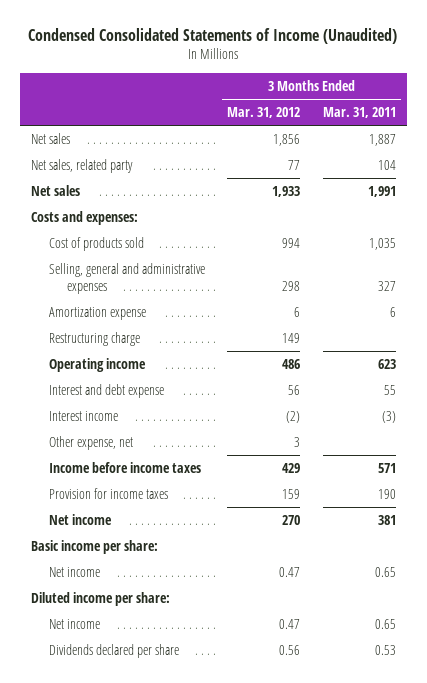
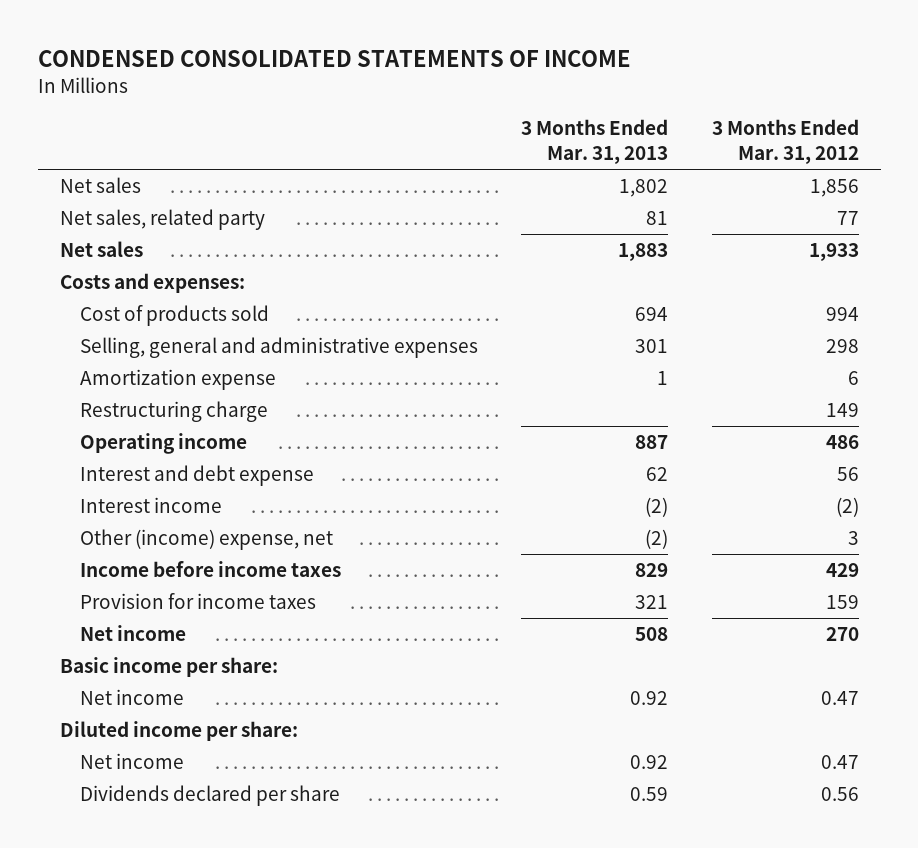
[28,27,398,44] Condensed Consolidated Statements of Income (Unaudited) -> [37,50,631,68] CONDENSED CONSOLIDATED STATEMENTS OF INCOME
[322,107,396,119] Mar. 31, 2011 -> none
none -> [521,119,669,165] 3 Months Ended Mar. 31, 2013
[48,435,133,450] Other expense, net -> [79,528,333,550] Other (income) expense, net

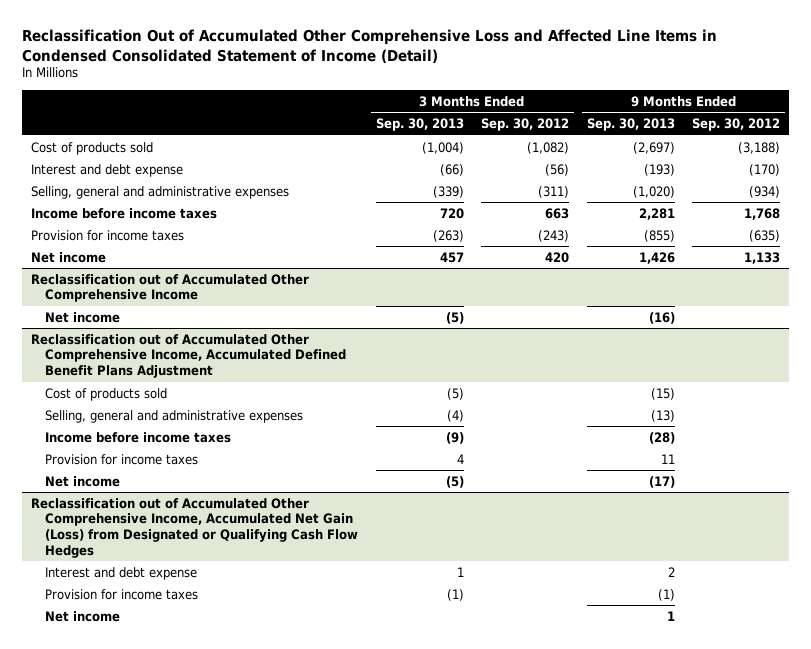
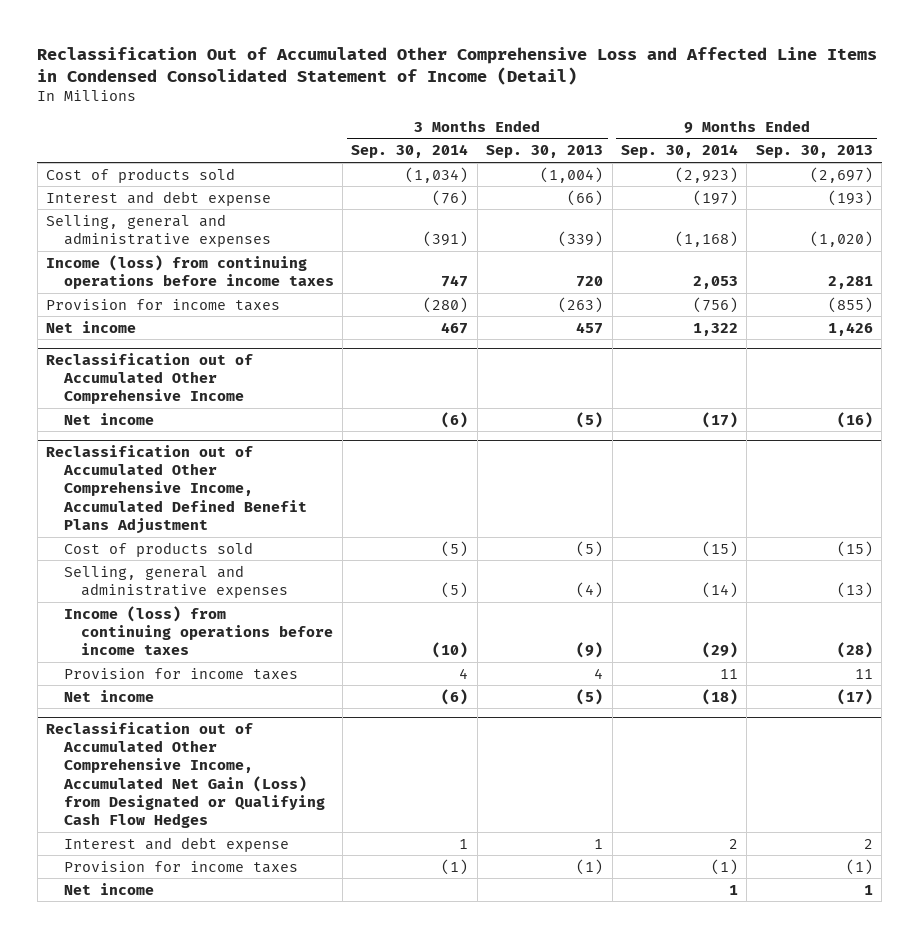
[481,118,570,132] Sep. 30, 2012 -> none
[692,118,781,132] Sep. 30, 2012 -> none
none -> [351,144,469,159] Sep. 30, 2014
none -> [620,144,738,159] Sep. 30, 2014
[30,207,217,219] Income before income taxes -> [46,254,334,289] Income (loss) from continuing operations before income taxes
[44,431,231,443] Income before income taxes -> [63,605,334,656] Income (loss) from continuing operations before income taxes

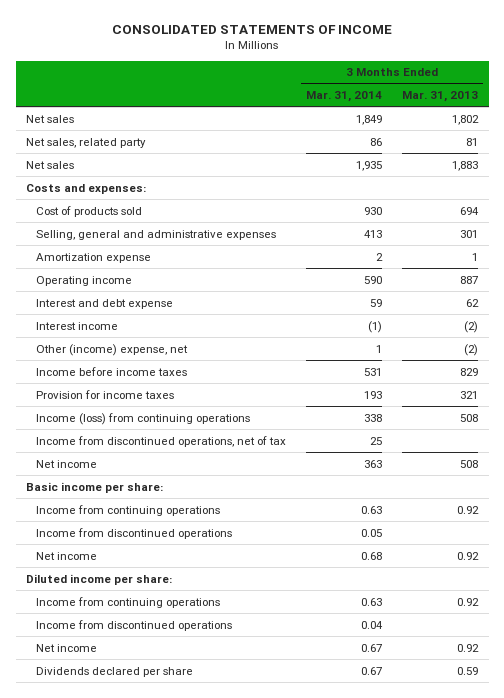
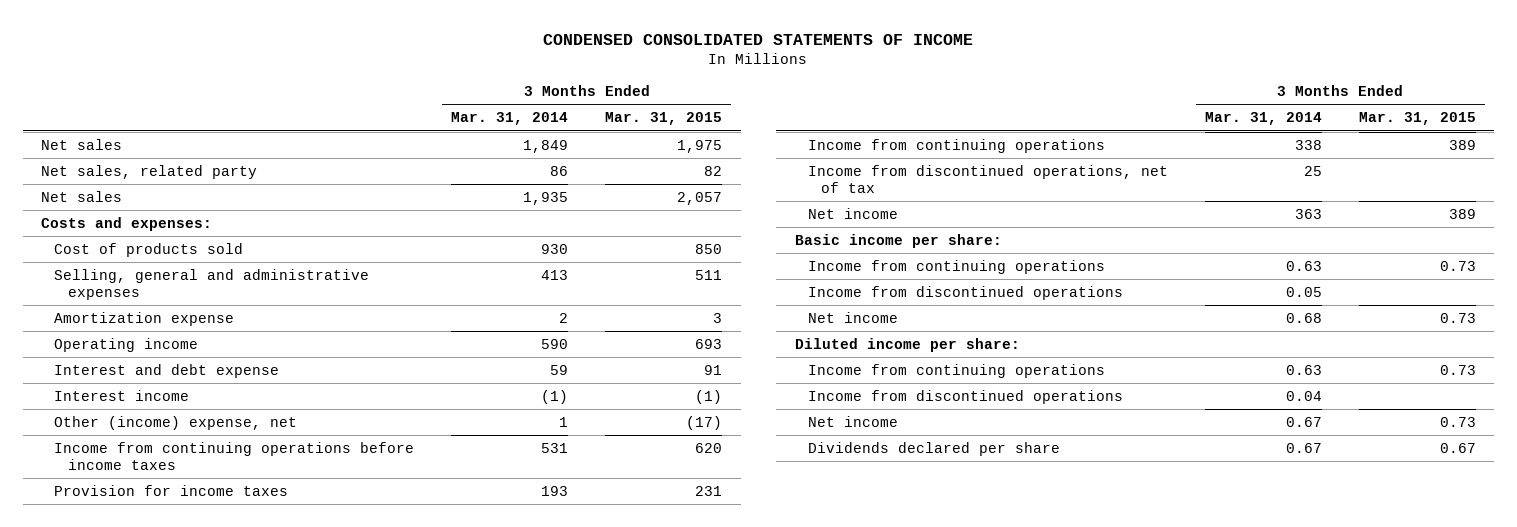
[112,24,393,34] CONSOLIDATED STATEMENTS OF INCOME -> [543,33,974,45] CONDENSED CONSOLIDATED STATEMENTS OF INCOME
[402,91,479,103] Mar. 31, 2013 -> none
none -> [605,112,723,126] Mar. 31, 2015
[35,366,187,376] Income before income taxes -> [54,441,415,470] Income from continuing operations before income taxes
[35,412,250,425] Income (loss) from continuing operations -> [807,138,1105,153] Income from continuing operations

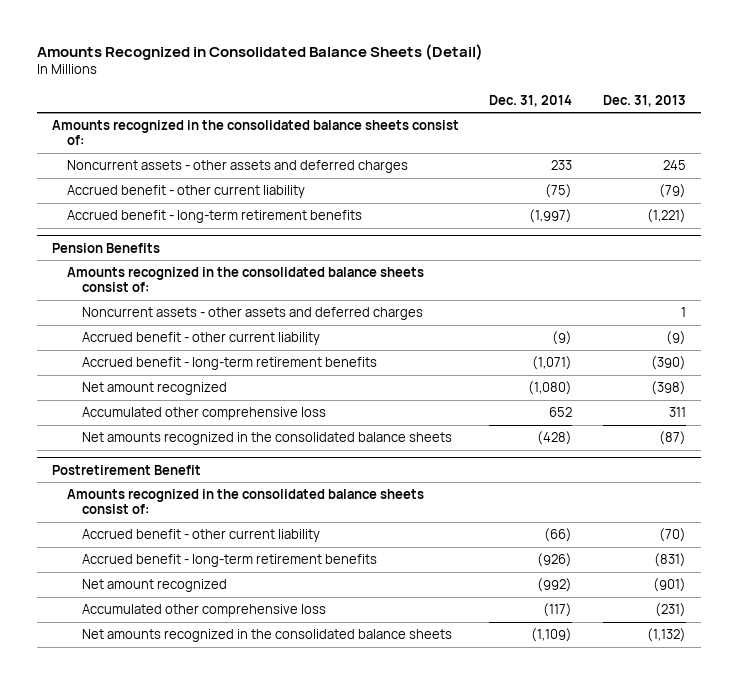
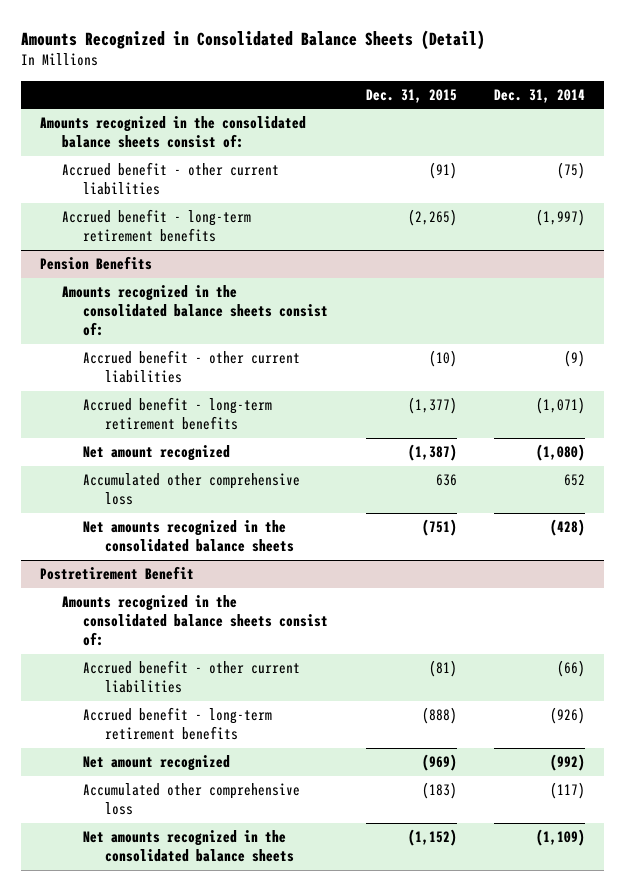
[602,94,686,107] Dec. 31, 2013 -> none
none -> [365,88,457,103] Dec. 31, 2015
[66,160,408,174] Noncurrent assets - other assets and deferred charges -> none
[66,185,305,199] Accrued benefit - other current liability -> [61,162,279,196] Accrued benefit - other current liabilities
[81,307,423,321] Noncurrent assets - other assets and deferred charges -> none
[81,332,320,346] Accrued benefit - other current liability -> [83,350,301,384] Accrued benefit - other current liabilities
[81,529,320,543] Accrued benefit - other current liability -> [83,660,301,694] Accrued benefit - other current liabilities

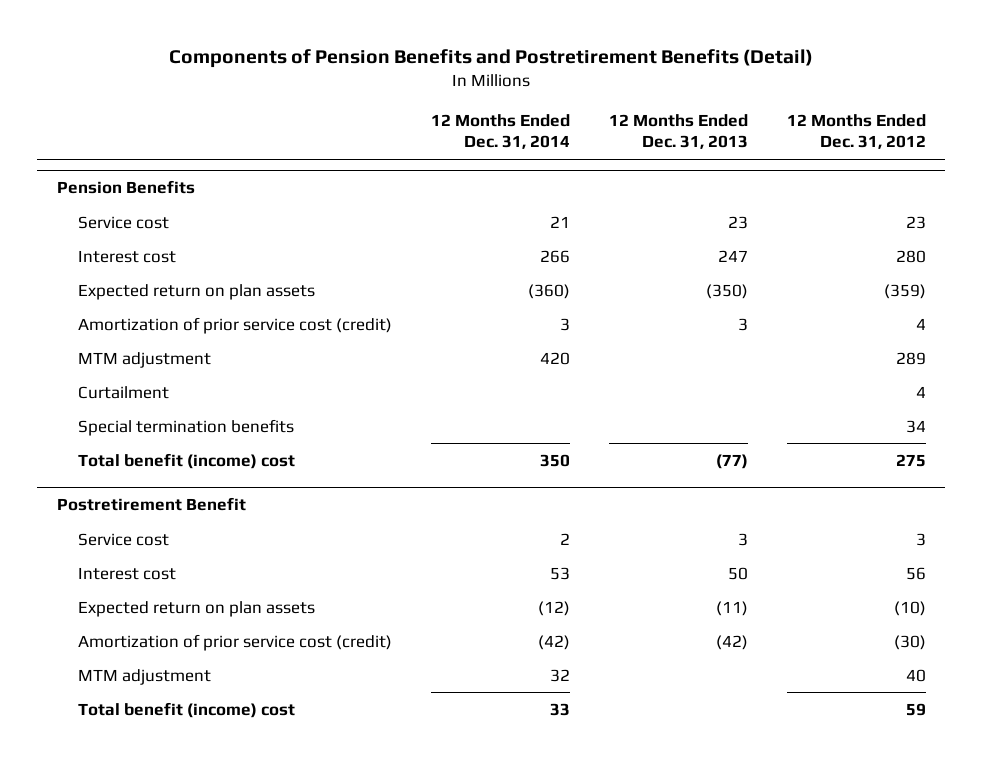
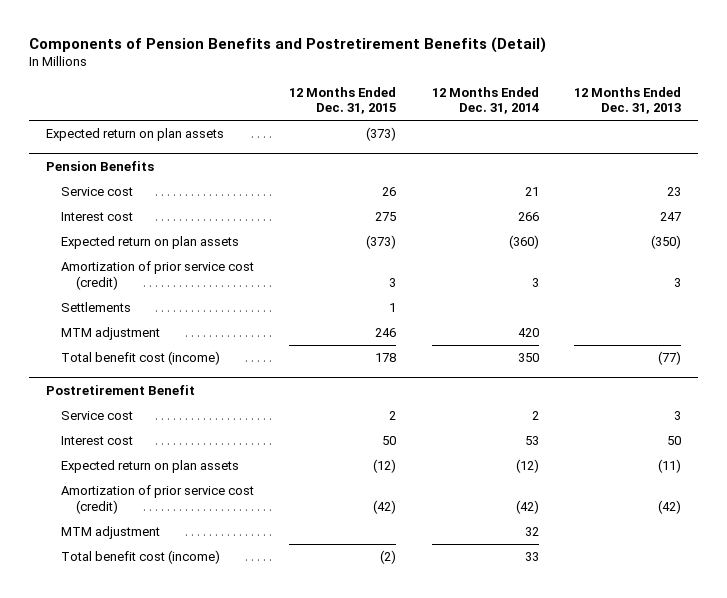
[786,113,926,150] 12 Months Ended Dec. 31, 2012 -> none
none -> [289,86,397,115] 12 Months Ended Dec. 31, 2015
none -> [46,128,225,142] Expected return on plan assets
none -> [61,302,132,313] Settlements
[77,385,169,399] Curtailment -> none
[77,418,294,436] Special termination benefits -> none
[77,452,295,469] Total benefit (income) cost -> [61,351,221,366] Total benefit cost (income)
[77,701,295,718] Total benefit (income) cost -> [61,550,221,565] Total benefit cost (income)

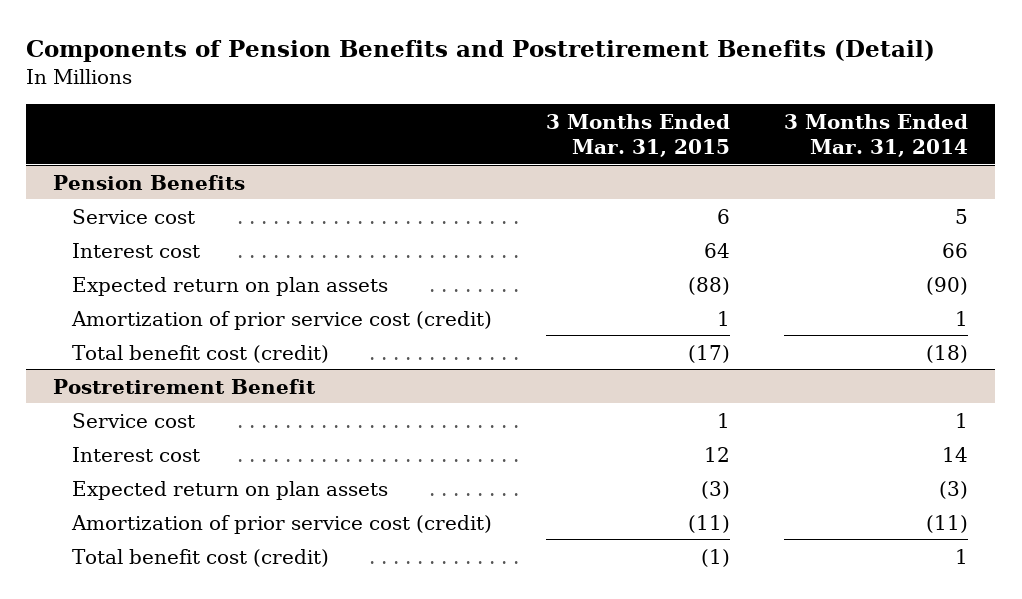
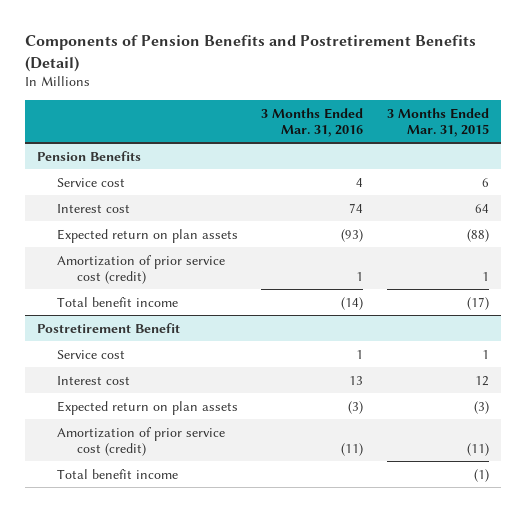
[784,113,969,157] 3 Months Ended Mar. 31, 2014 -> none
none -> [261,107,364,137] 3 Months Ended Mar. 31, 2016
[71,344,329,363] Total benefit cost (credit) -> [56,296,178,307] Total benefit income
[71,548,329,567] Total benefit cost (credit) -> [56,468,178,479] Total benefit income

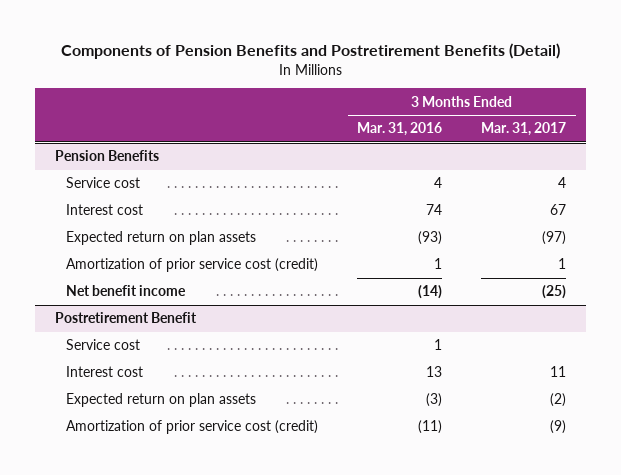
[387,107,490,137] 3 Months Ended Mar. 31, 2015 -> none
none -> [481,122,567,137] Mar. 31, 2017
[56,296,178,307] Total benefit income -> [66,285,187,297] Net benefit income
[56,468,178,479] Total benefit income -> none

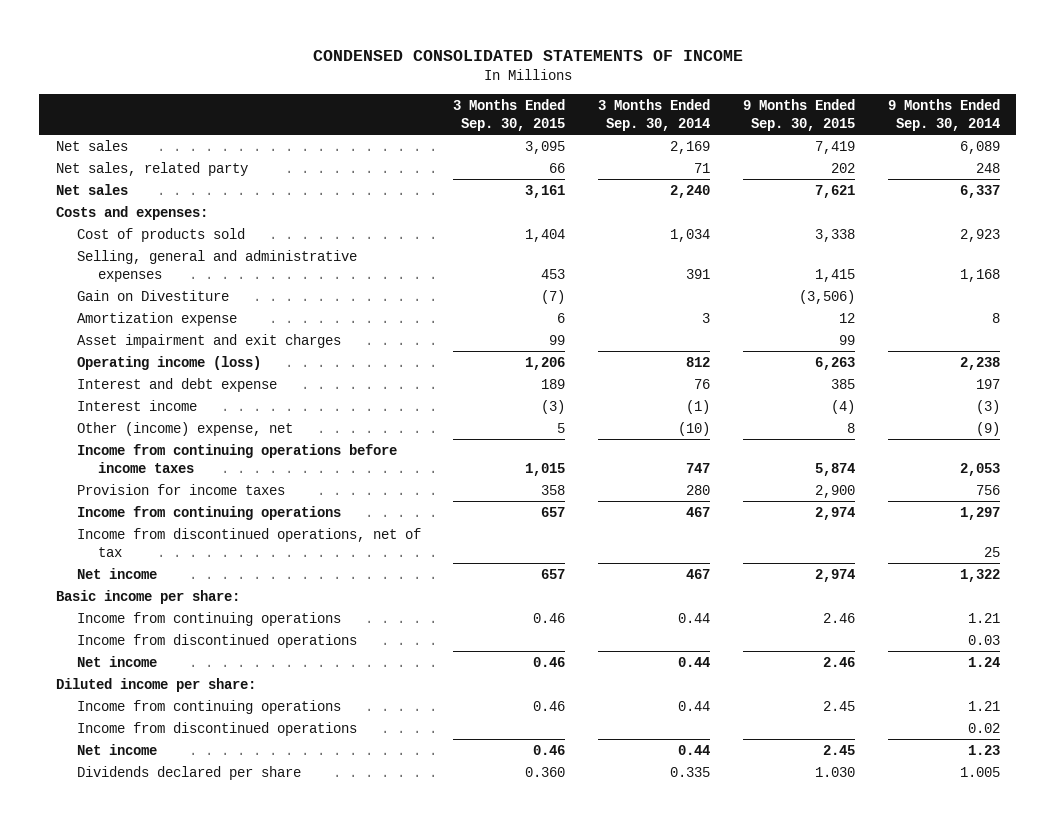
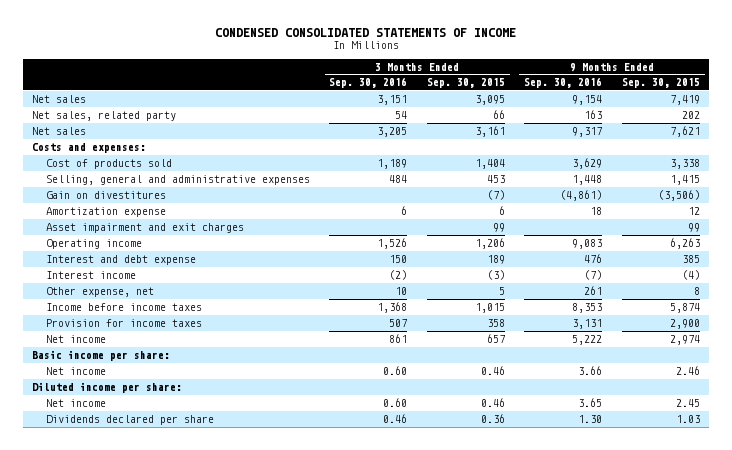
[598,98,711,132] 3 Months Ended Sep. 30, 2014 -> none
[888,98,1001,132] 9 Months Ended Sep. 30, 2014 -> none
none -> [329,77,408,89] Sep. 30, 2016
none -> [524,77,603,89] Sep. 30, 2016
[76,289,229,301] Gain on Divestiture -> [45,190,166,199] Gain on divestitures
[76,355,261,370] Operating income (loss) -> [45,238,142,249] Operating income
[76,421,293,436] Other (income) expense, net -> [45,286,154,297] Other expense, net
[76,443,397,473] Income from continuing operations before income taxes -> [45,302,202,311] Income before income taxes
[76,505,341,520] Income from continuing operations -> none
[76,527,421,557] Income from discontinued operations, net of tax -> none
[76,611,341,626] Income from continuing operations -> none
[76,633,357,648] Income from discontinued operations -> none
[76,699,341,714] Income from continuing operations -> none
[76,721,357,736] Income from discontinued operations -> none
[525,766,566,777] 0.360 -> [480,413,505,423] 0.36
[815,766,856,777] 1.030 -> [675,414,700,423] 1.03

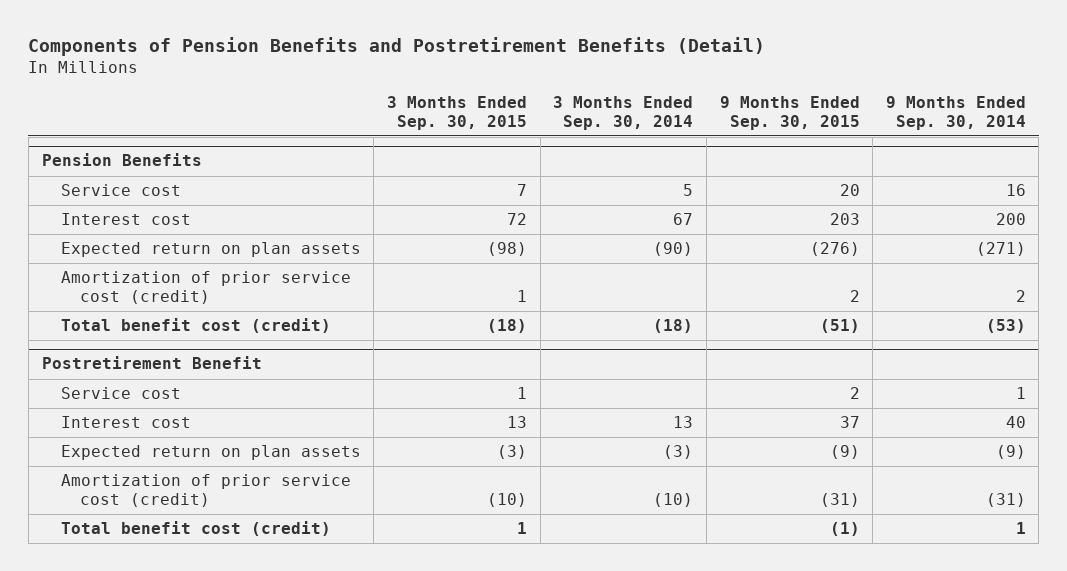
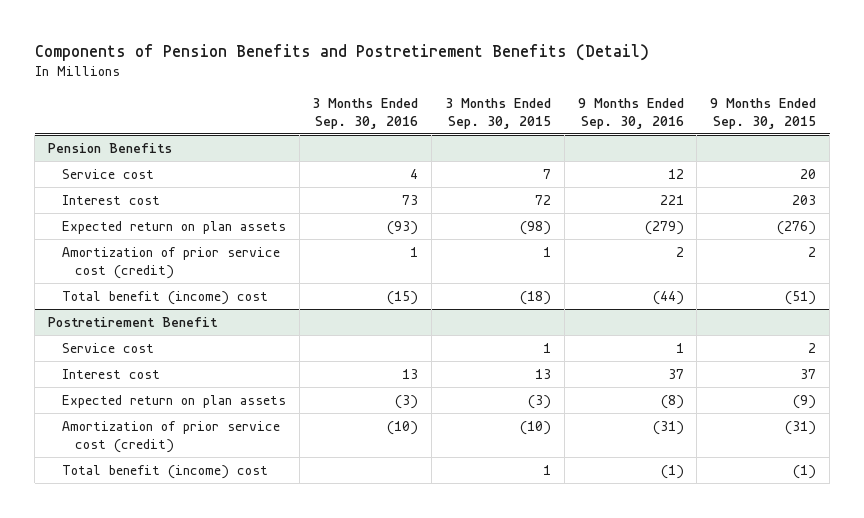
[553,96,694,130] 3 Months Ended Sep. 30, 2014 -> none
[885,96,1026,130] 9 Months Ended Sep. 30, 2014 -> none
none -> [312,97,419,129] 3 Months Ended Sep. 30, 2016
none -> [577,97,684,129] 9 Months Ended Sep. 30, 2016
[60,318,331,334] Total benefit cost (credit) -> [61,290,268,305] Total benefit (income) cost
[60,521,331,537] Total benefit cost (credit) -> [61,464,268,479] Total benefit (income) cost

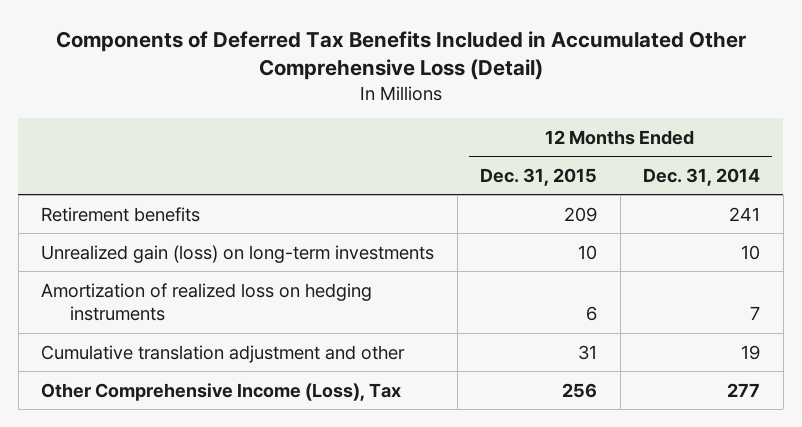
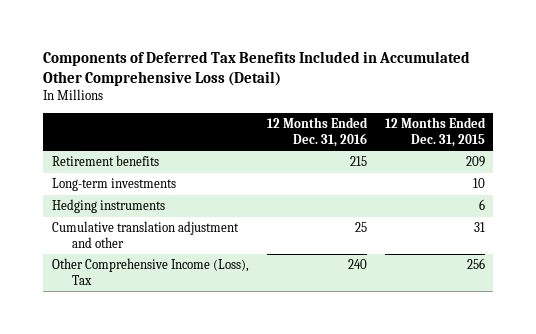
[643,167,761,186] Dec. 31, 2014 -> none
none -> [266,117,368,147] 12 Months Ended Dec. 31, 2016
[41,244,435,263] Unrealized gain (loss) on long-term investments -> none
none -> [51,178,176,192] Long-term investments
[41,282,373,322] Amortization of realized loss on hedging instruments -> [51,199,165,214] Hedging instruments

